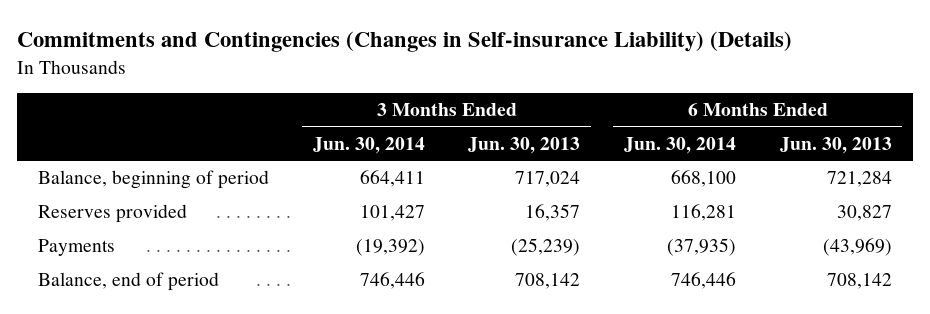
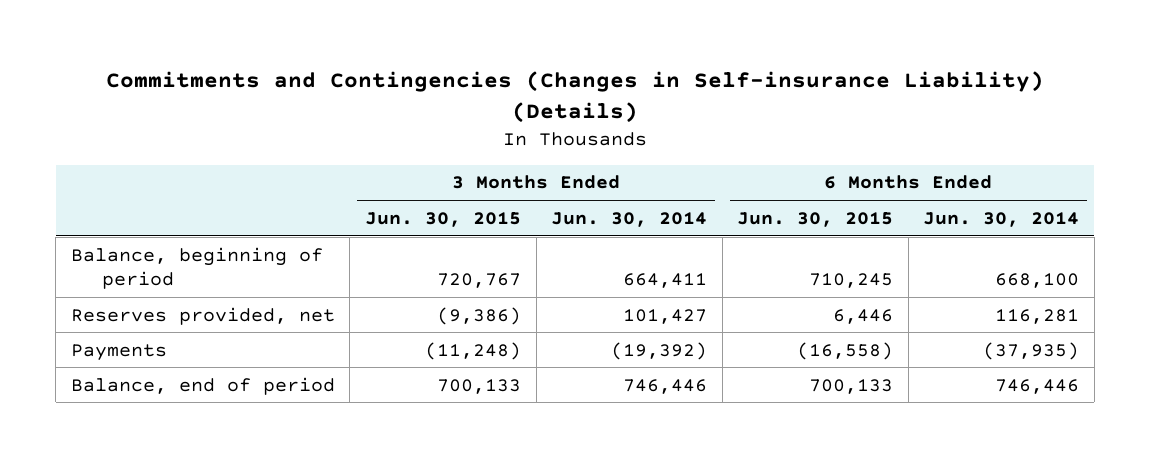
[468,136,581,154] Jun. 30, 2013 -> none
[779,136,892,154] Jun. 30, 2013 -> none
none -> [365,211,522,227] Jun. 30, 2015
none -> [737,211,894,227] Jun. 30, 2015
[38,204,188,224] Reserves provided -> [70,306,335,325] Reserves provided, net

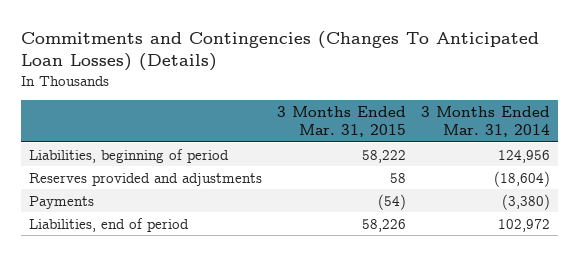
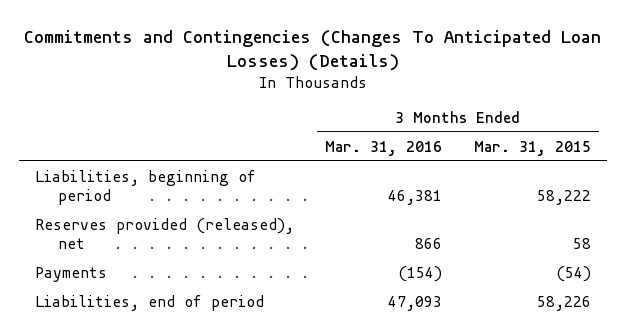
[421,105,551,138] 3 Months Ended Mar. 31, 2014 -> none
none -> [325,140,443,156] Mar. 31, 2016
[28,172,262,186] Reserves provided and adjustments -> [34,217,294,249] Reserves provided (released), net

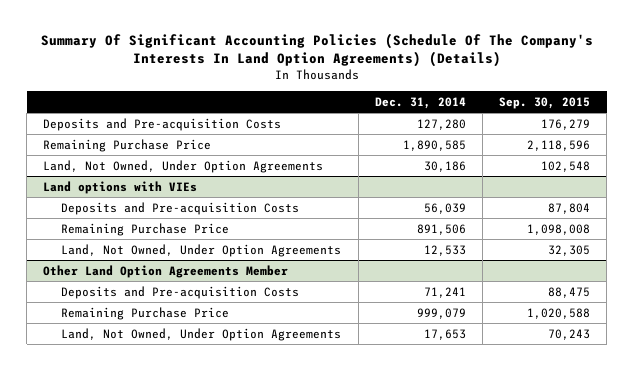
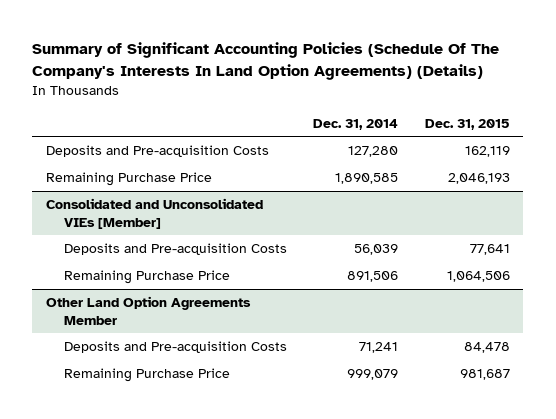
[40,33,593,68] Summary Of Significant Accounting Policies (Schedule Of The Company's Interests In Land Option Agreements) (Details) -> [32,42,500,81] Summary of Significant Accounting Policies (Schedule Of The Company's Interests In Land Option Agreements) (Details)
[499,96,591,109] Sep. 30, 2015 -> none
none -> [424,118,510,130] Dec. 31, 2015
[43,159,324,173] Land, Not Owned, Under Option Agreements -> none
[43,180,198,194] Land options with VIEs -> [45,198,263,229] Consolidated and Unconsolidated VIEs [Member]
[61,243,342,257] Land, Not Owned, Under Option Agreements -> none
[61,327,342,341] Land, Not Owned, Under Option Agreements -> none

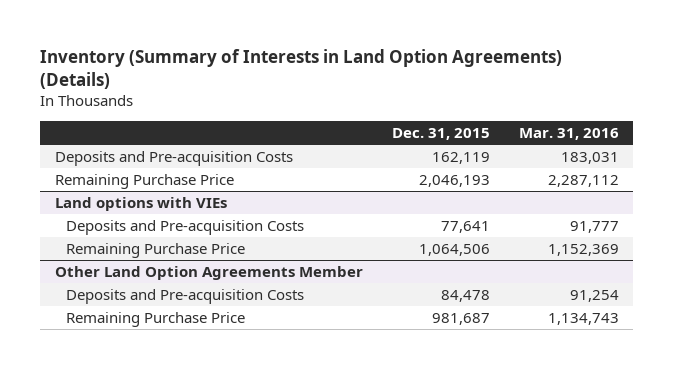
[32,42,500,81] Summary of Significant Accounting Policies (Schedule Of The Company's Interests In Land Option Agreements) (Details) -> [40,49,563,90] Inventory (Summary of Interests in Land Option Agreements) (Details)
[313,118,399,130] Dec. 31, 2014 -> none
none -> [518,127,619,140] Mar. 31, 2016
[45,198,263,229] Consolidated and Unconsolidated VIEs [Member] -> [54,196,227,211] Land options with VIEs

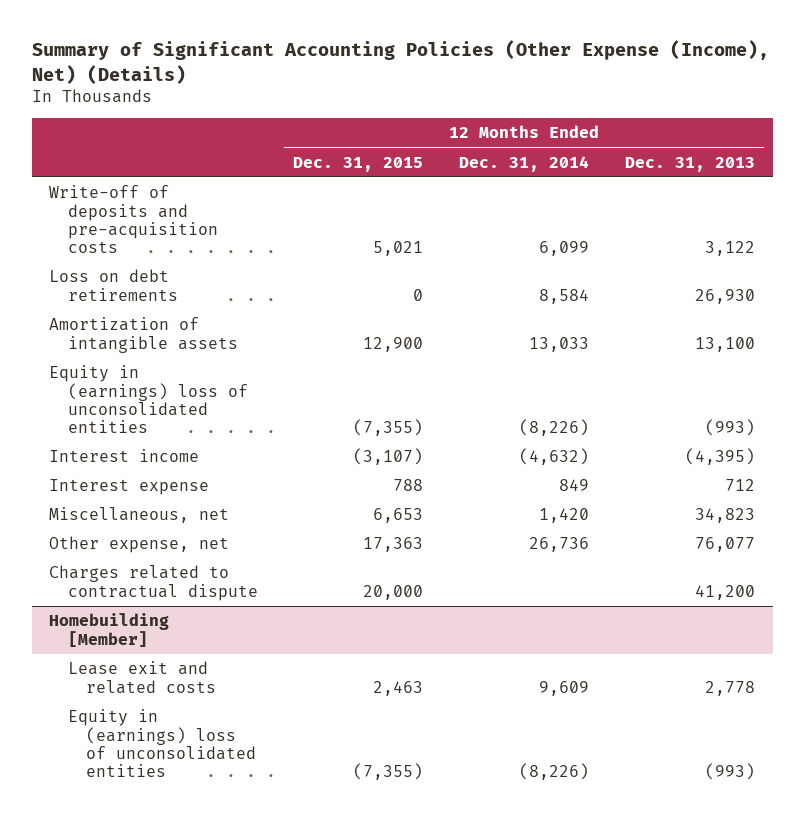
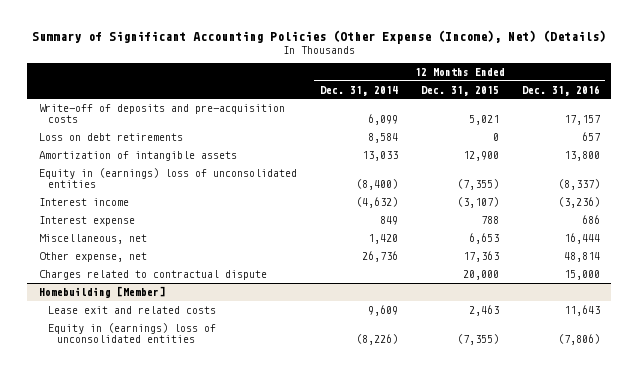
[624,156,755,172] Dec. 31, 2013 -> none
none -> [521,84,600,96] Dec. 31, 2016
[519,419,590,437] (8,226) -> [355,179,398,191] (8,400)

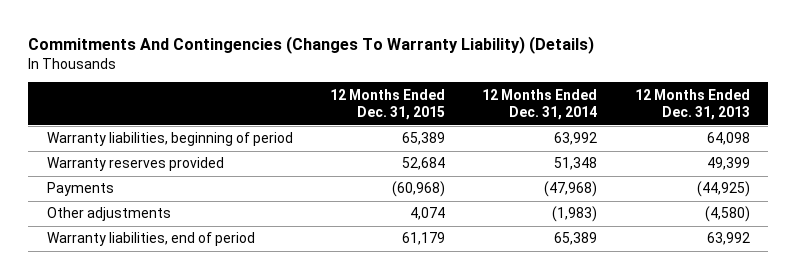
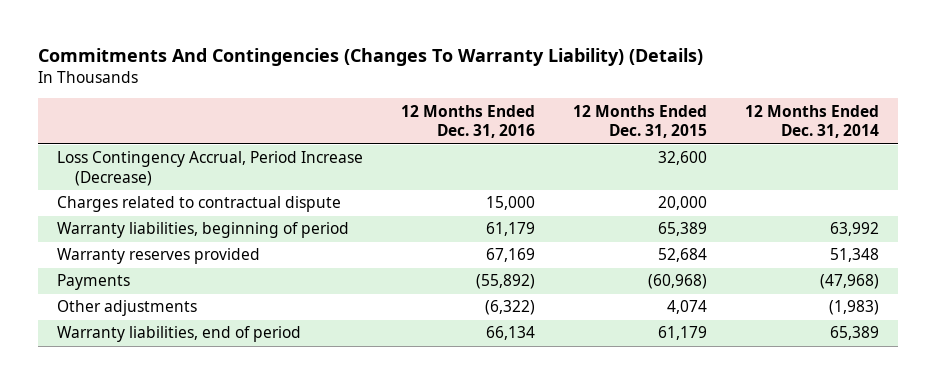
[634,88,750,121] 12 Months Ended Dec. 31, 2013 -> none
none -> [400,104,535,139] 12 Months Ended Dec. 31, 2016
none -> [56,151,363,186] Loss Contingency Accrual, Period Increase (Decrease)
none -> [56,196,341,213] Charges related to contractual dispute

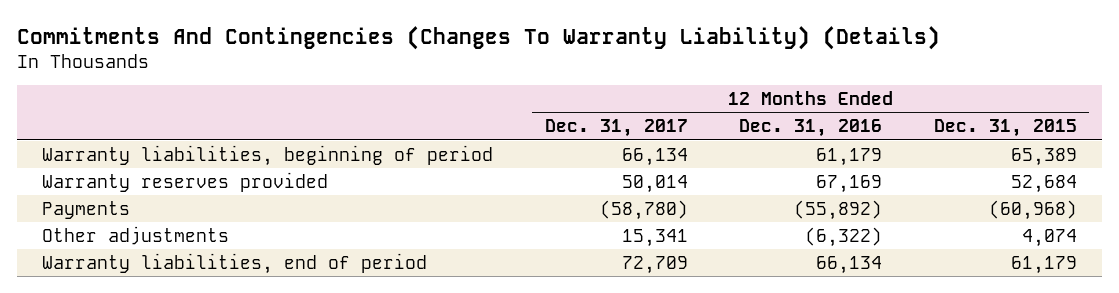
[744,104,879,139] 12 Months Ended Dec. 31, 2014 -> none
none -> [544,119,688,138] Dec. 31, 2017
[56,151,363,186] Loss Contingency Accrual, Period Increase (Decrease) -> none
[56,196,341,213] Charges related to contractual dispute -> none

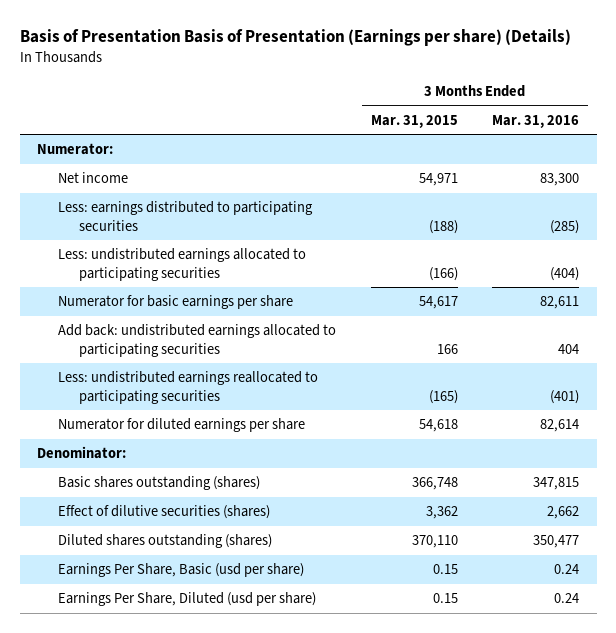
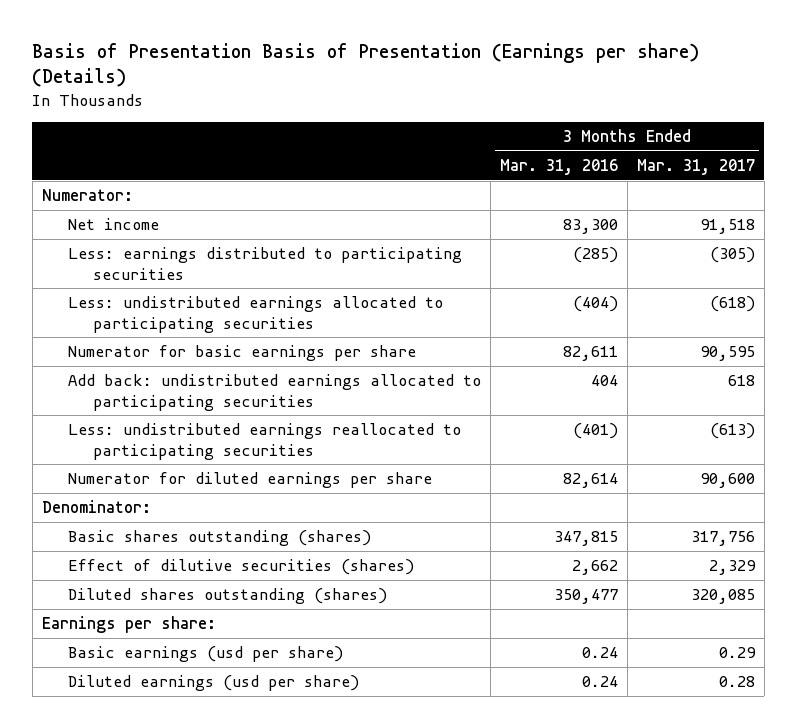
[370,114,458,128] Mar. 31, 2015 -> none
none -> [636,159,755,176] Mar. 31, 2017
none -> [41,616,216,634] Earnings per share:
[57,563,304,578] Earnings Per Share, Basic (usd per share) -> [67,646,343,663] Basic earnings (usd per share)
[57,592,316,607] Earnings Per Share, Diluted (usd per share) -> [67,675,359,692] Diluted earnings (usd per share)

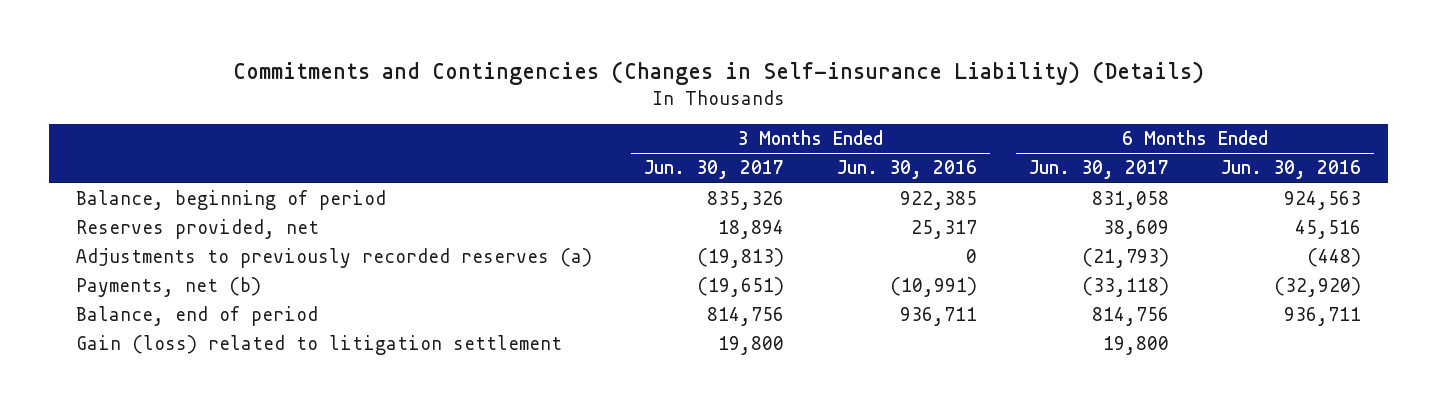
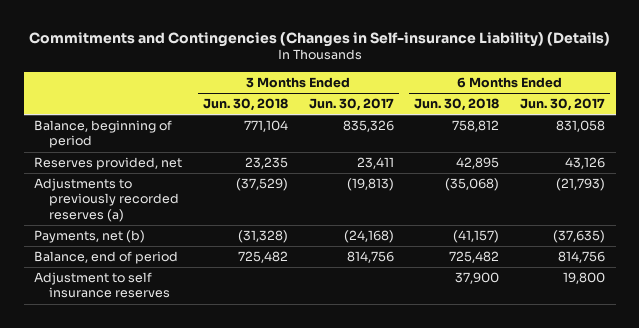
[836,160,977,180] Jun. 30, 2016 -> none
[1221,160,1362,180] Jun. 30, 2016 -> none
none -> [202,98,288,112] Jun. 30, 2018
none -> [414,98,500,112] Jun. 30, 2018
[718,220,785,240] 18,894 -> [356,157,394,170] 23,411
[1102,220,1169,240] 38,609 -> [565,157,606,170] 43,126
[697,277,785,298] (19,651) -> [343,230,394,244] (24,168)
[1081,277,1169,298] (33,118) -> [553,230,606,244] (37,635)
[75,335,562,356] Gain (loss) related to litigation settlement -> none
none -> [34,272,170,299] Adjustment to self insurance reserves

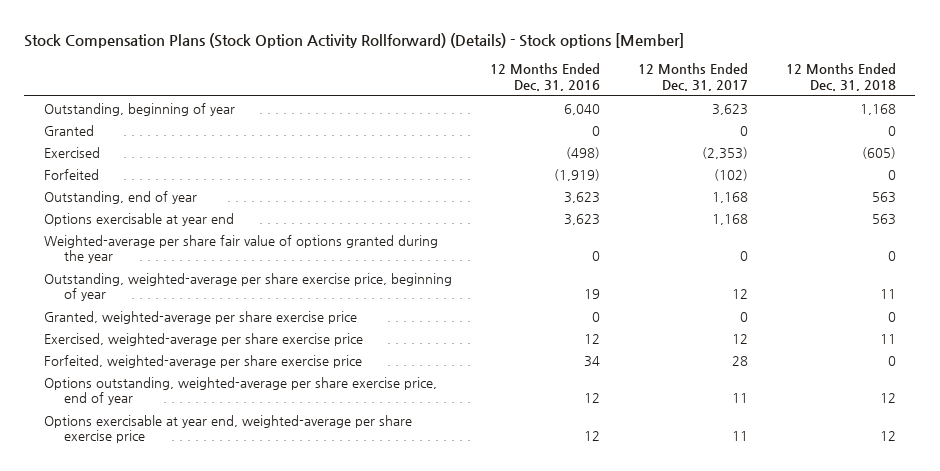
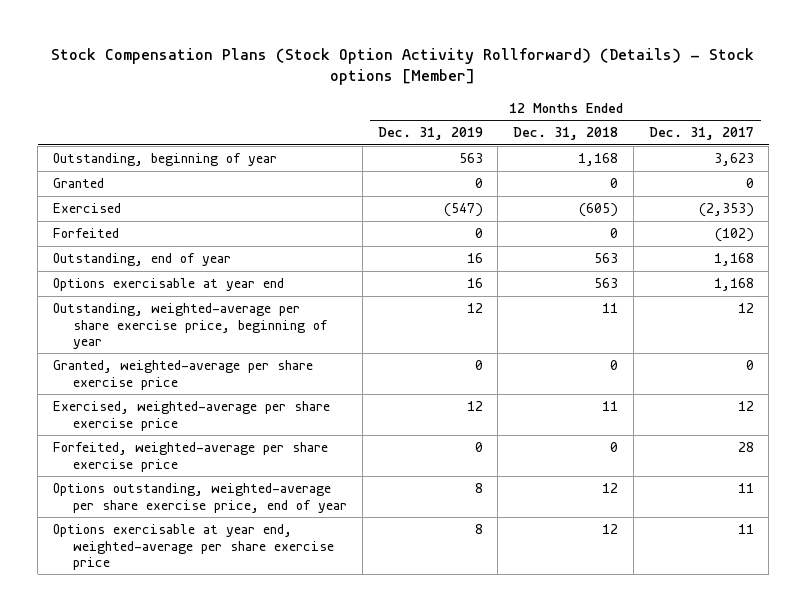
[489,63,600,92] 12 Months Ended Dec. 31, 2016 -> none
none -> [377,127,483,141] Dec. 31, 2019
[43,234,438,264] Weighted-average per share fair value of options granted during the year -> none

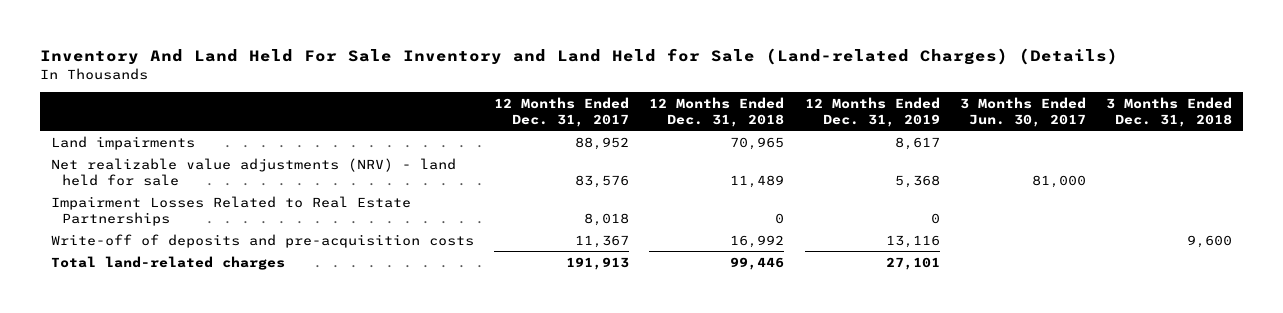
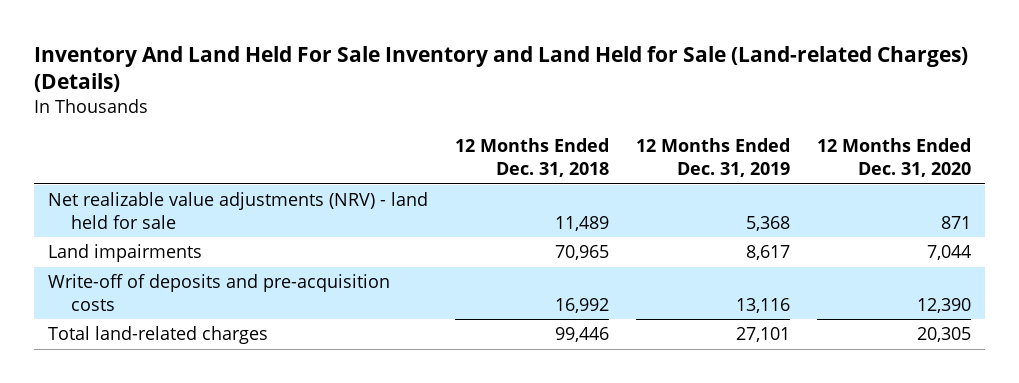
[493,96,629,127] 12 Months Ended Dec. 31, 2017 -> none
[959,96,1086,127] 3 Months Ended Jun. 30, 2017 -> none
[1106,96,1233,127] 3 Months Ended Dec. 31, 2018 -> none
none -> [817,138,972,178] 12 Months Ended Dec. 31, 2020
[50,195,411,226] Impairment Losses Related to Real Estate Partnerships -> none
[50,135,195,150] Land impairments -> [47,244,202,263] Land impairments

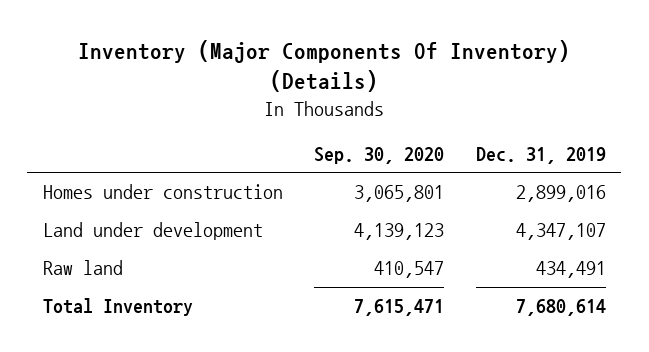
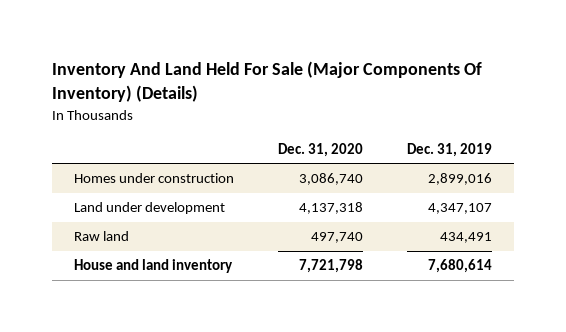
[78,39,571,93] Inventory (Major Components Of Inventory) (Details) -> [51,61,482,102] Inventory And Land Held For Sale (Major Components Of Inventory) (Details)
[314,146,445,164] Sep. 30, 2020 -> none
none -> [277,142,363,157] Dec. 31, 2020
[42,298,193,317] Total Inventory -> [73,259,233,274] House and land inventory

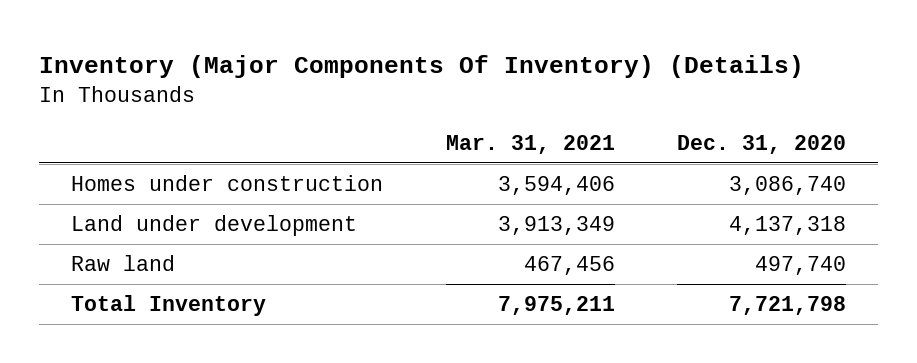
[51,61,482,102] Inventory And Land Held For Sale (Major Components Of Inventory) (Details) -> [39,54,805,78] Inventory (Major Components Of Inventory) (Details)
[407,142,493,157] Dec. 31, 2019 -> none
none -> [445,135,615,155] Mar. 31, 2021
[73,259,233,274] House and land inventory -> [70,294,266,316] Total Inventory

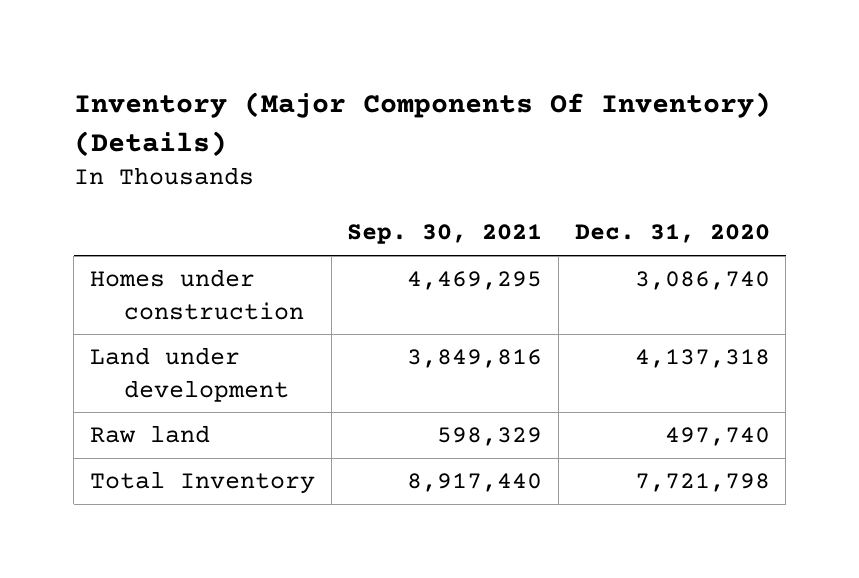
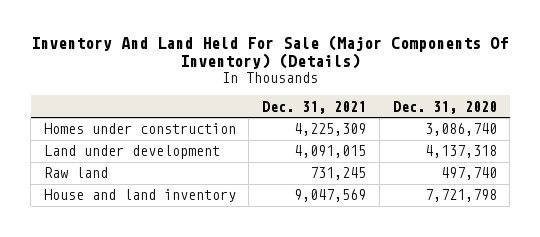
[73,92,771,157] Inventory (Major Components Of Inventory) (Details) -> [31,34,509,70] Inventory And Land Held For Sale (Major Components Of Inventory) (Details)
[347,224,543,245] Sep. 30, 2021 -> none
none -> [262,100,367,114] Dec. 31, 2021
[89,471,315,495] Total Inventory -> [43,189,236,203] House and land inventory

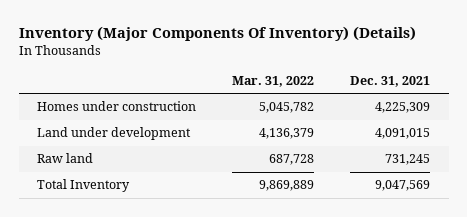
[31,34,509,70] Inventory And Land Held For Sale (Major Components Of Inventory) (Details) -> [18,26,416,42] Inventory (Major Components Of Inventory) (Details)
[392,100,497,114] Dec. 31, 2020 -> none
none -> [232,75,315,87] Mar. 31, 2022
[43,189,236,203] House and land inventory -> [36,179,130,193] Total Inventory

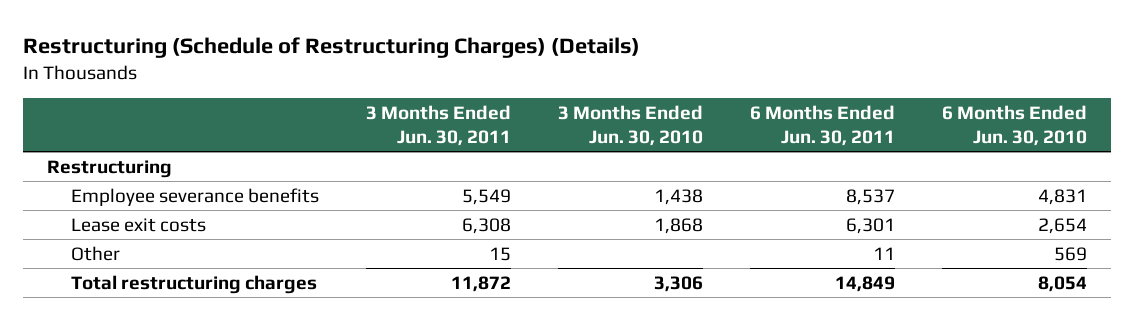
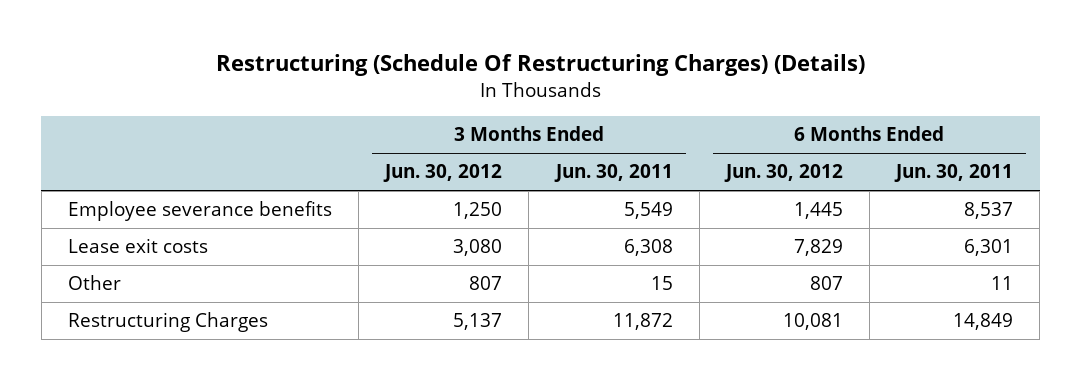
[23,37,641,59] Restructuring (Schedule of Restructuring Charges) (Details) -> [215,54,865,77] Restructuring (Schedule Of Restructuring Charges) (Details)
[558,104,704,147] 3 Months Ended Jun. 30, 2010 -> none
[942,104,1088,147] 6 Months Ended Jun. 30, 2010 -> none
none -> [383,164,503,183] Jun. 30, 2012
none -> [723,164,843,183] Jun. 30, 2012
[47,159,173,178] Restructuring -> none
[70,274,317,294] Total restructuring charges -> [68,312,269,333] Restructuring Charges

